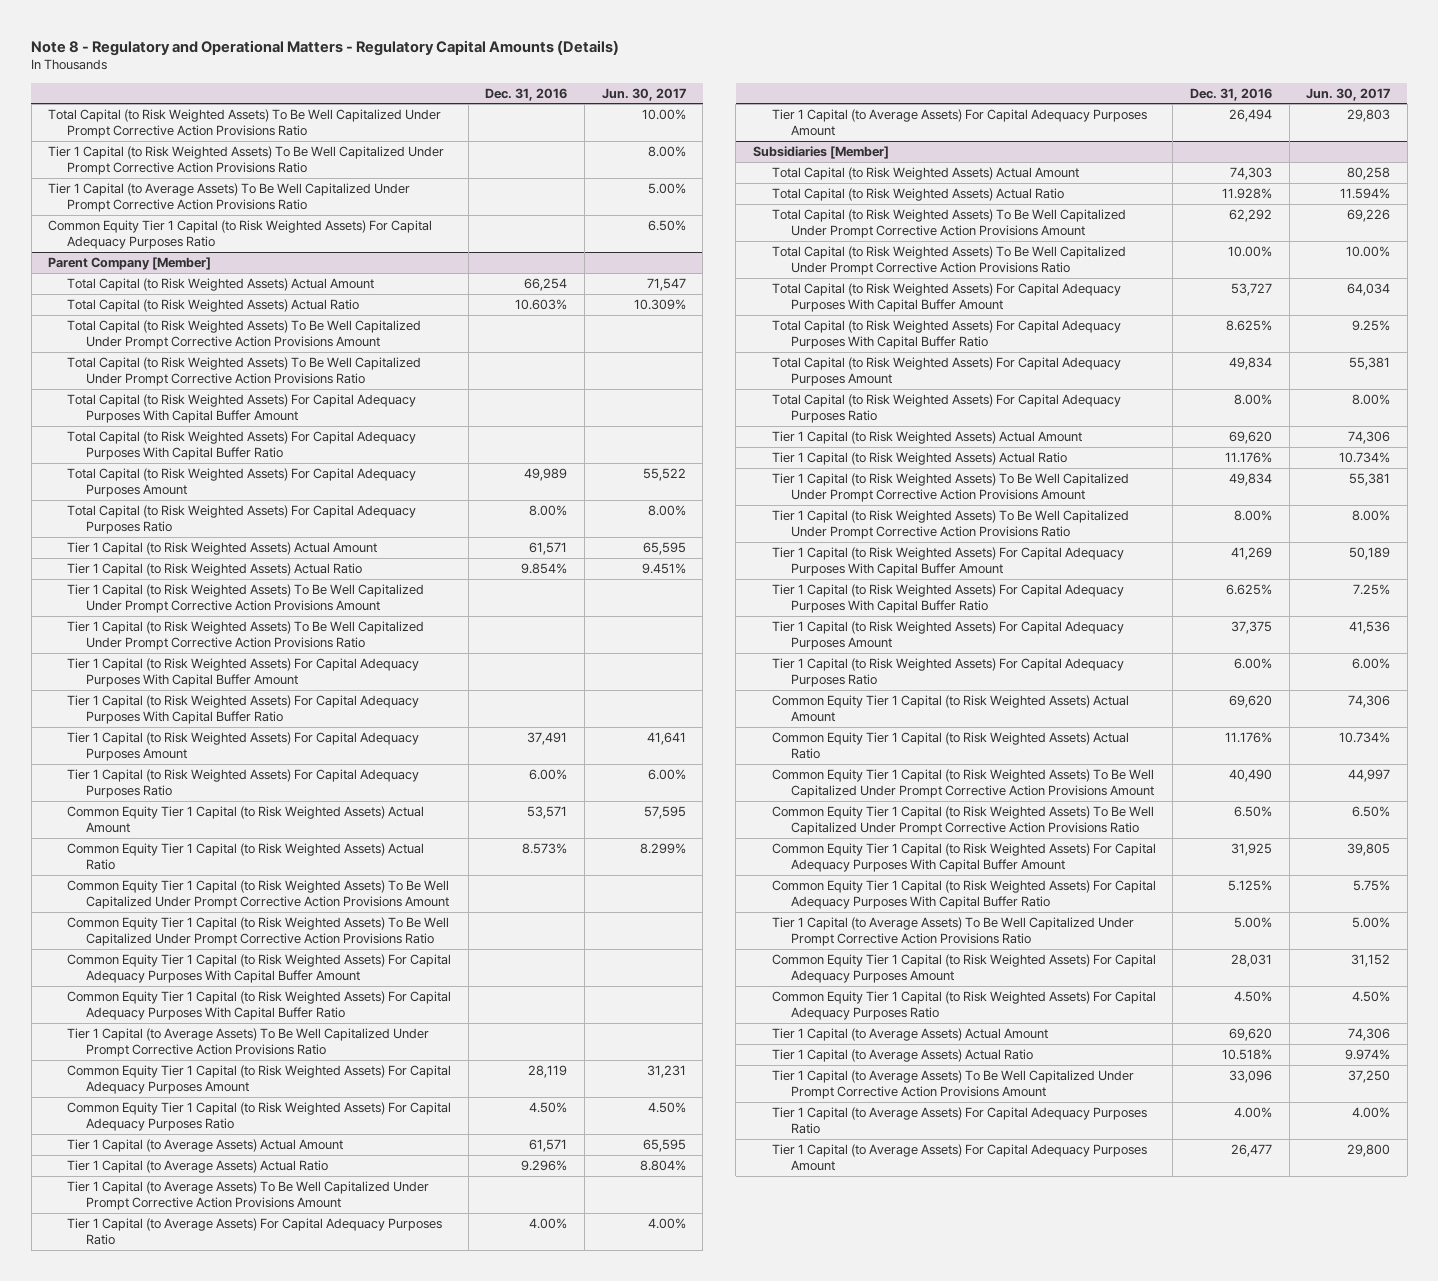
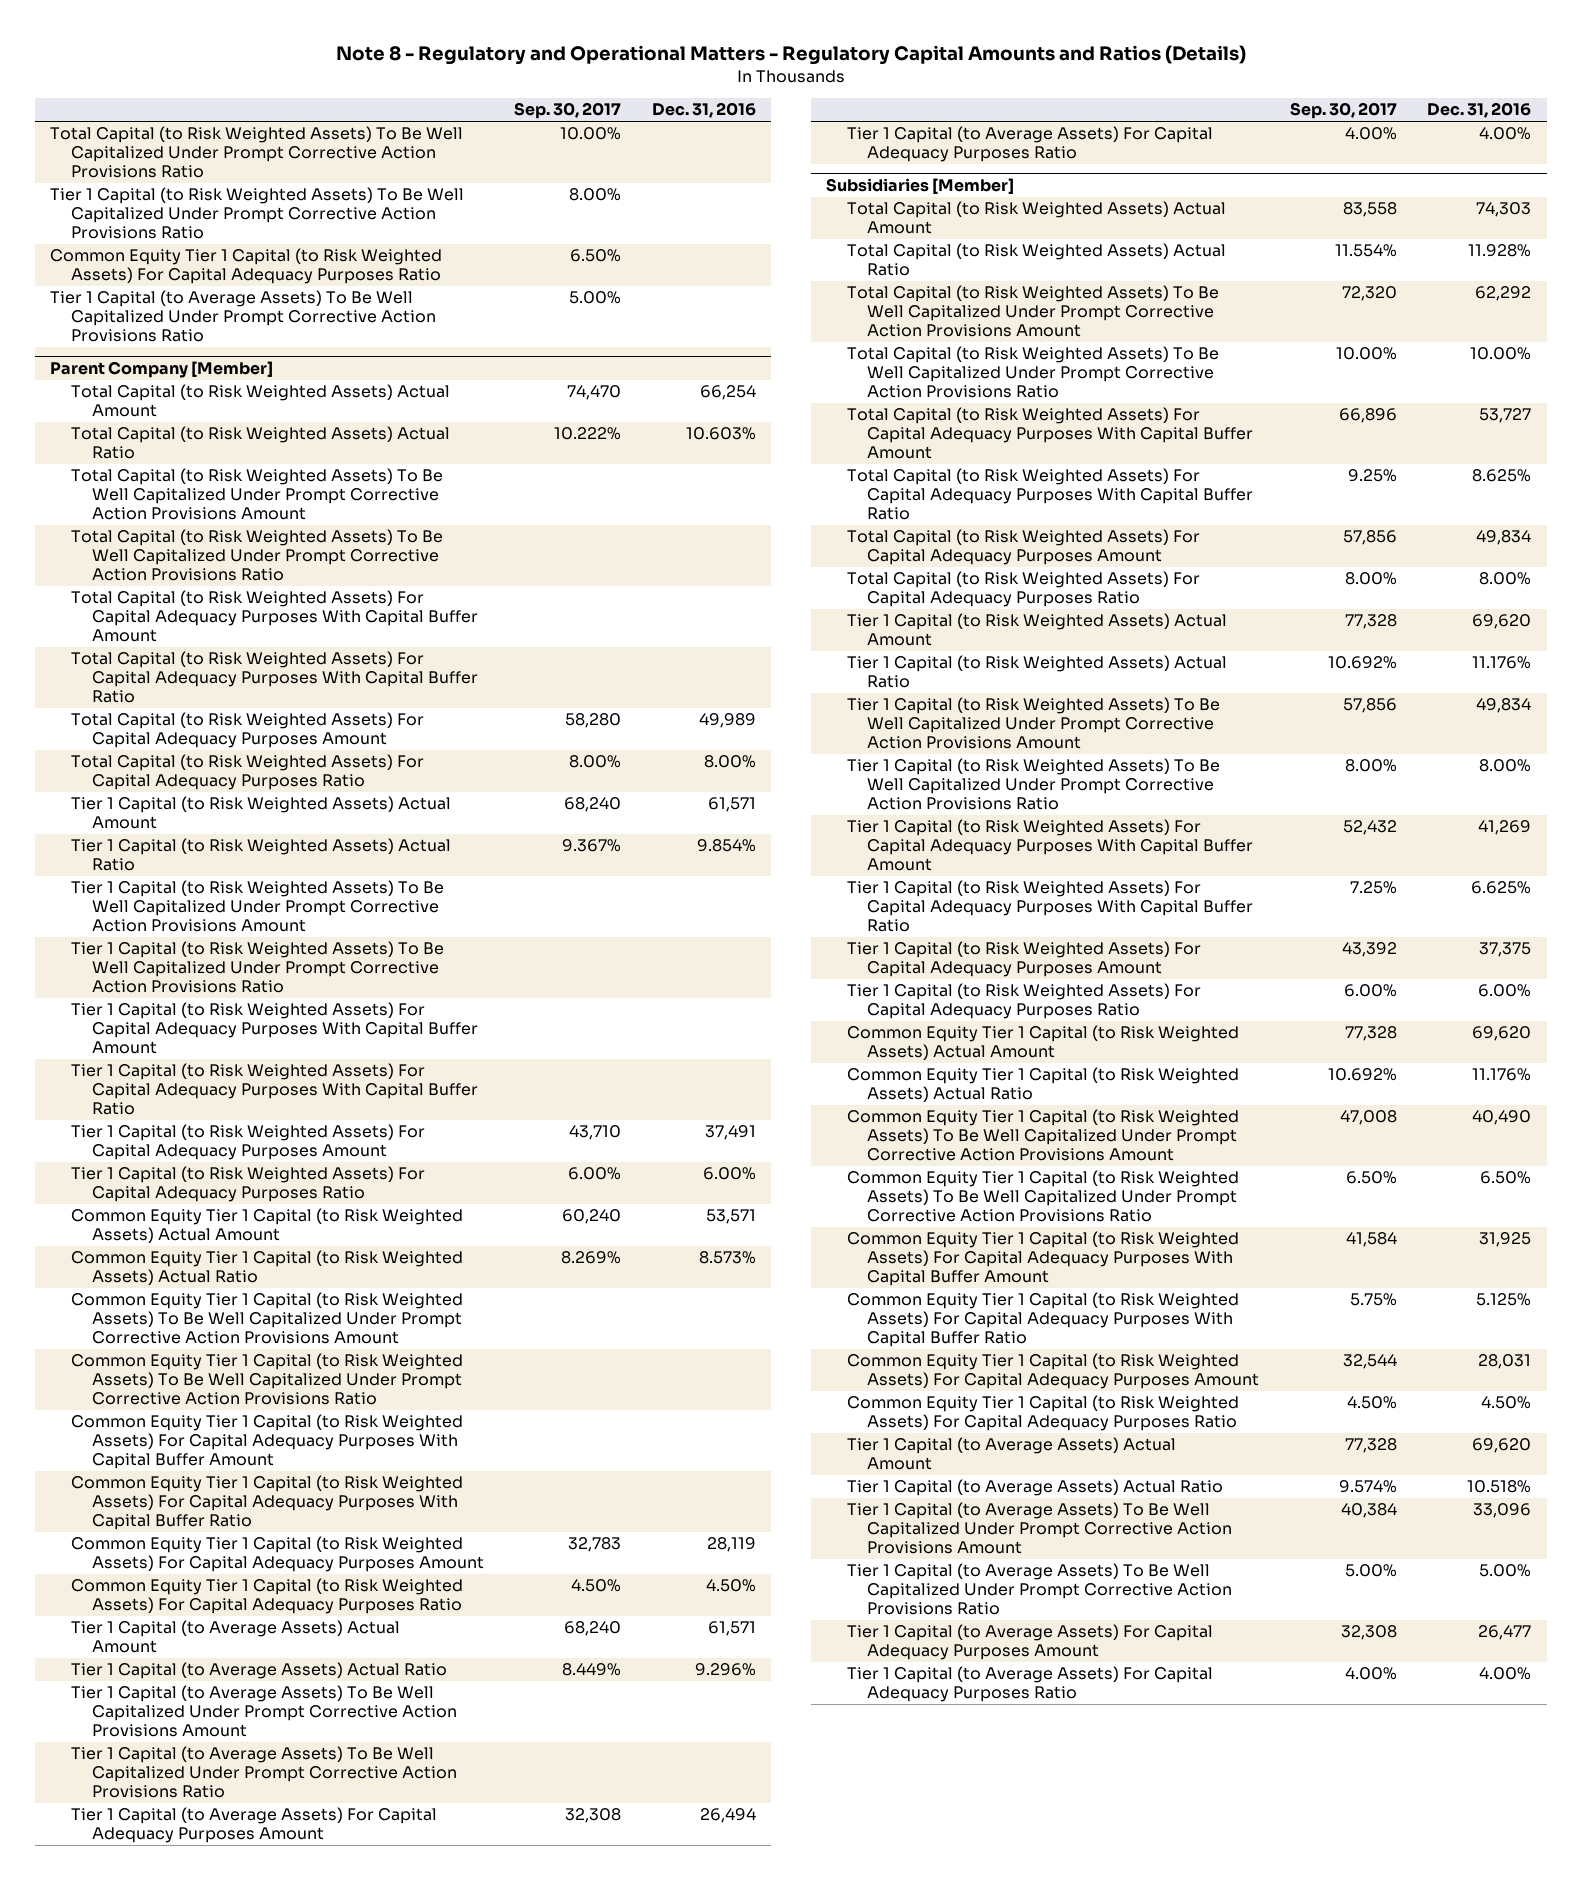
[31,39,620,56] Note 8 - Regulatory and Operational Matters - Regulatory Capital Amounts (Details) -> [335,45,1246,66] Note 8 - Regulatory and Operational Matters - Regulatory Capital Amounts and Ratios (Details)
[601,87,686,101] Jun. 30, 2017 -> none
none -> [514,102,622,120] Sep. 30, 2017
[48,182,411,213] Tier 1 Capital (to Average Assets) To Be Well Capitalized Under Prompt Corrective Action Provisions Ratio -> [50,290,437,343] Tier 1 Capital (to Average Assets) To Be Well Capitalized Under Prompt Corrective Action Provisions Ratio
[67,1027,430,1058] Tier 1 Capital (to Average Assets) To Be Well Capitalized Under Prompt Corrective Action Provisions Ratio -> [71,1746,457,1799] Tier 1 Capital (to Average Assets) To Be Well Capitalized Under Prompt Corrective Action Provisions Ratio
[67,1217,443,1246] Tier 1 Capital (to Average Assets) For Capital Adequacy Purposes Ratio -> [846,126,1213,163] Tier 1 Capital (to Average Assets) For Capital Adequacy Purposes Ratio
[771,916,1134,947] Tier 1 Capital (to Average Assets) To Be Well Capitalized Under Prompt Corrective Action Provisions Ratio -> [846,1563,1233,1616] Tier 1 Capital (to Average Assets) To Be Well Capitalized Under Prompt Corrective Action Provisions Ratio
[771,1106,1147,1135] Tier 1 Capital (to Average Assets) For Capital Adequacy Purposes Ratio -> [846,1666,1213,1703] Tier 1 Capital (to Average Assets) For Capital Adequacy Purposes Ratio

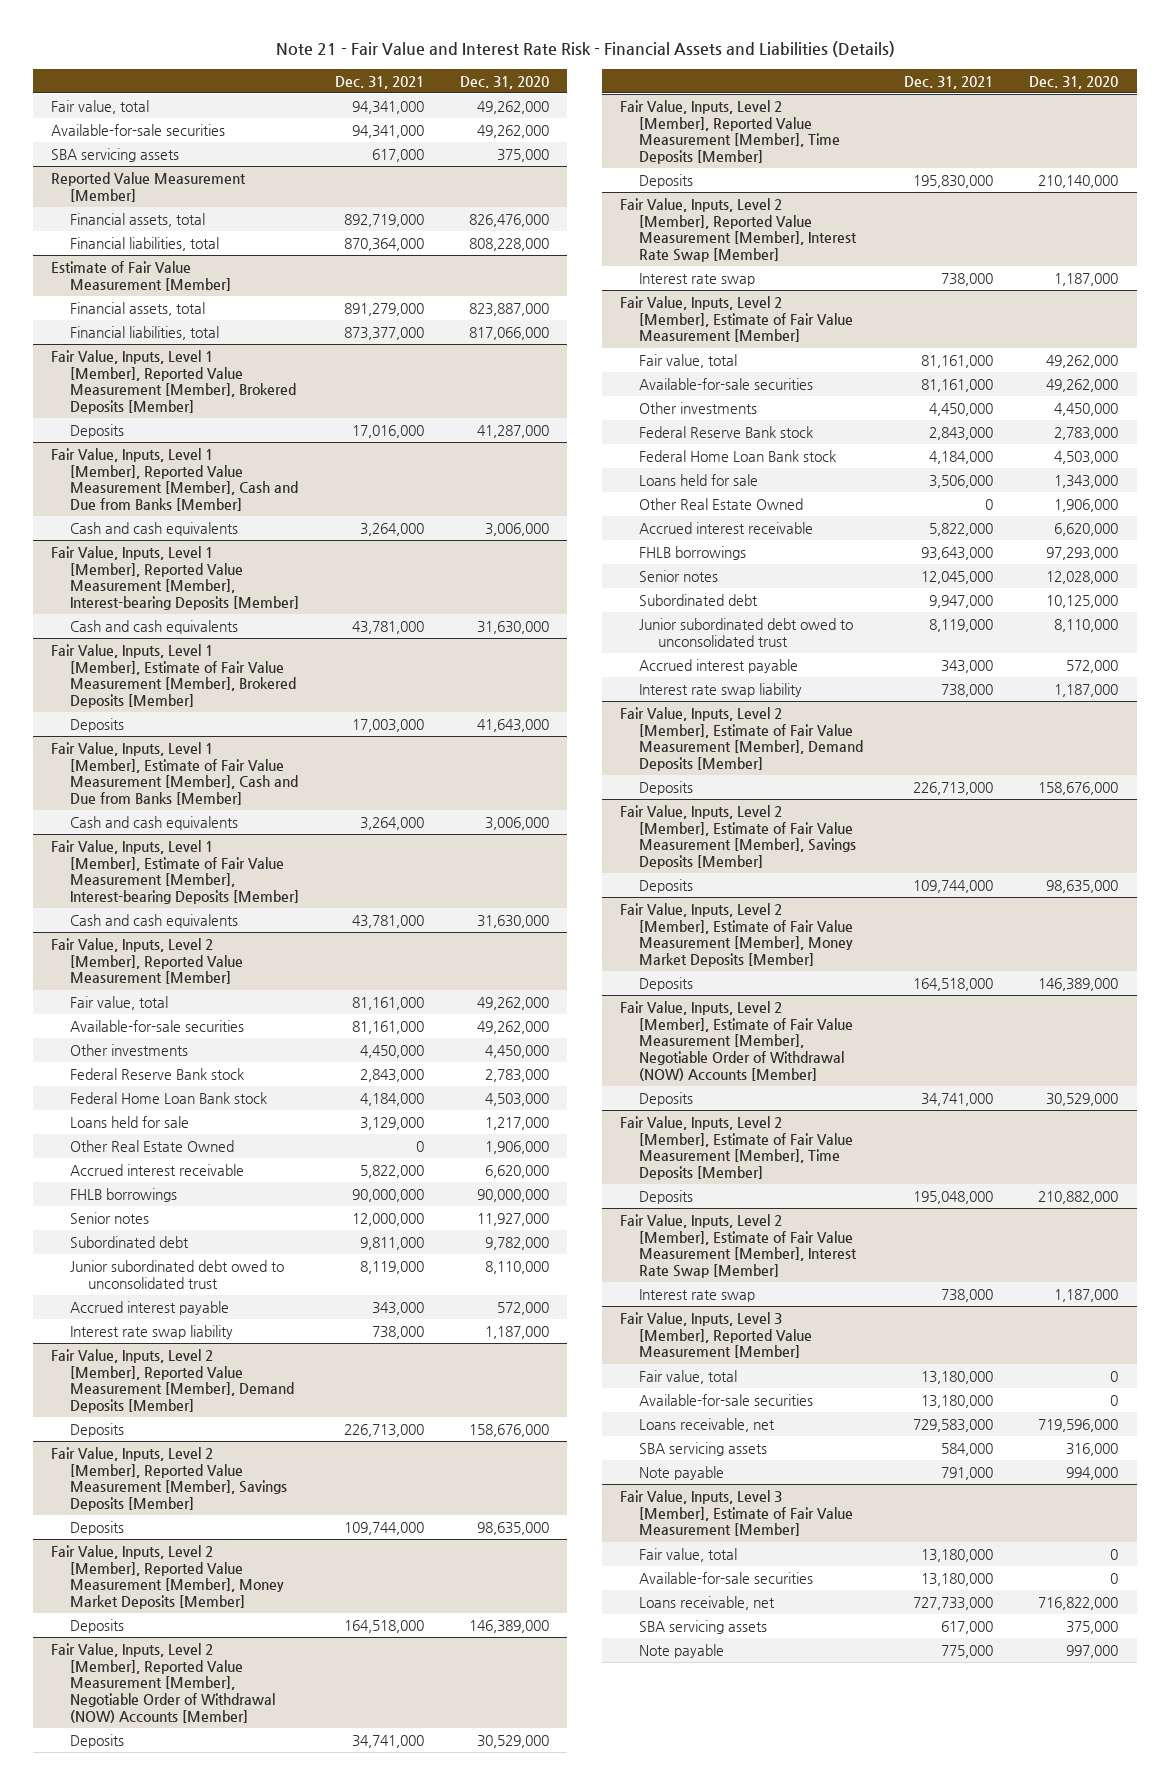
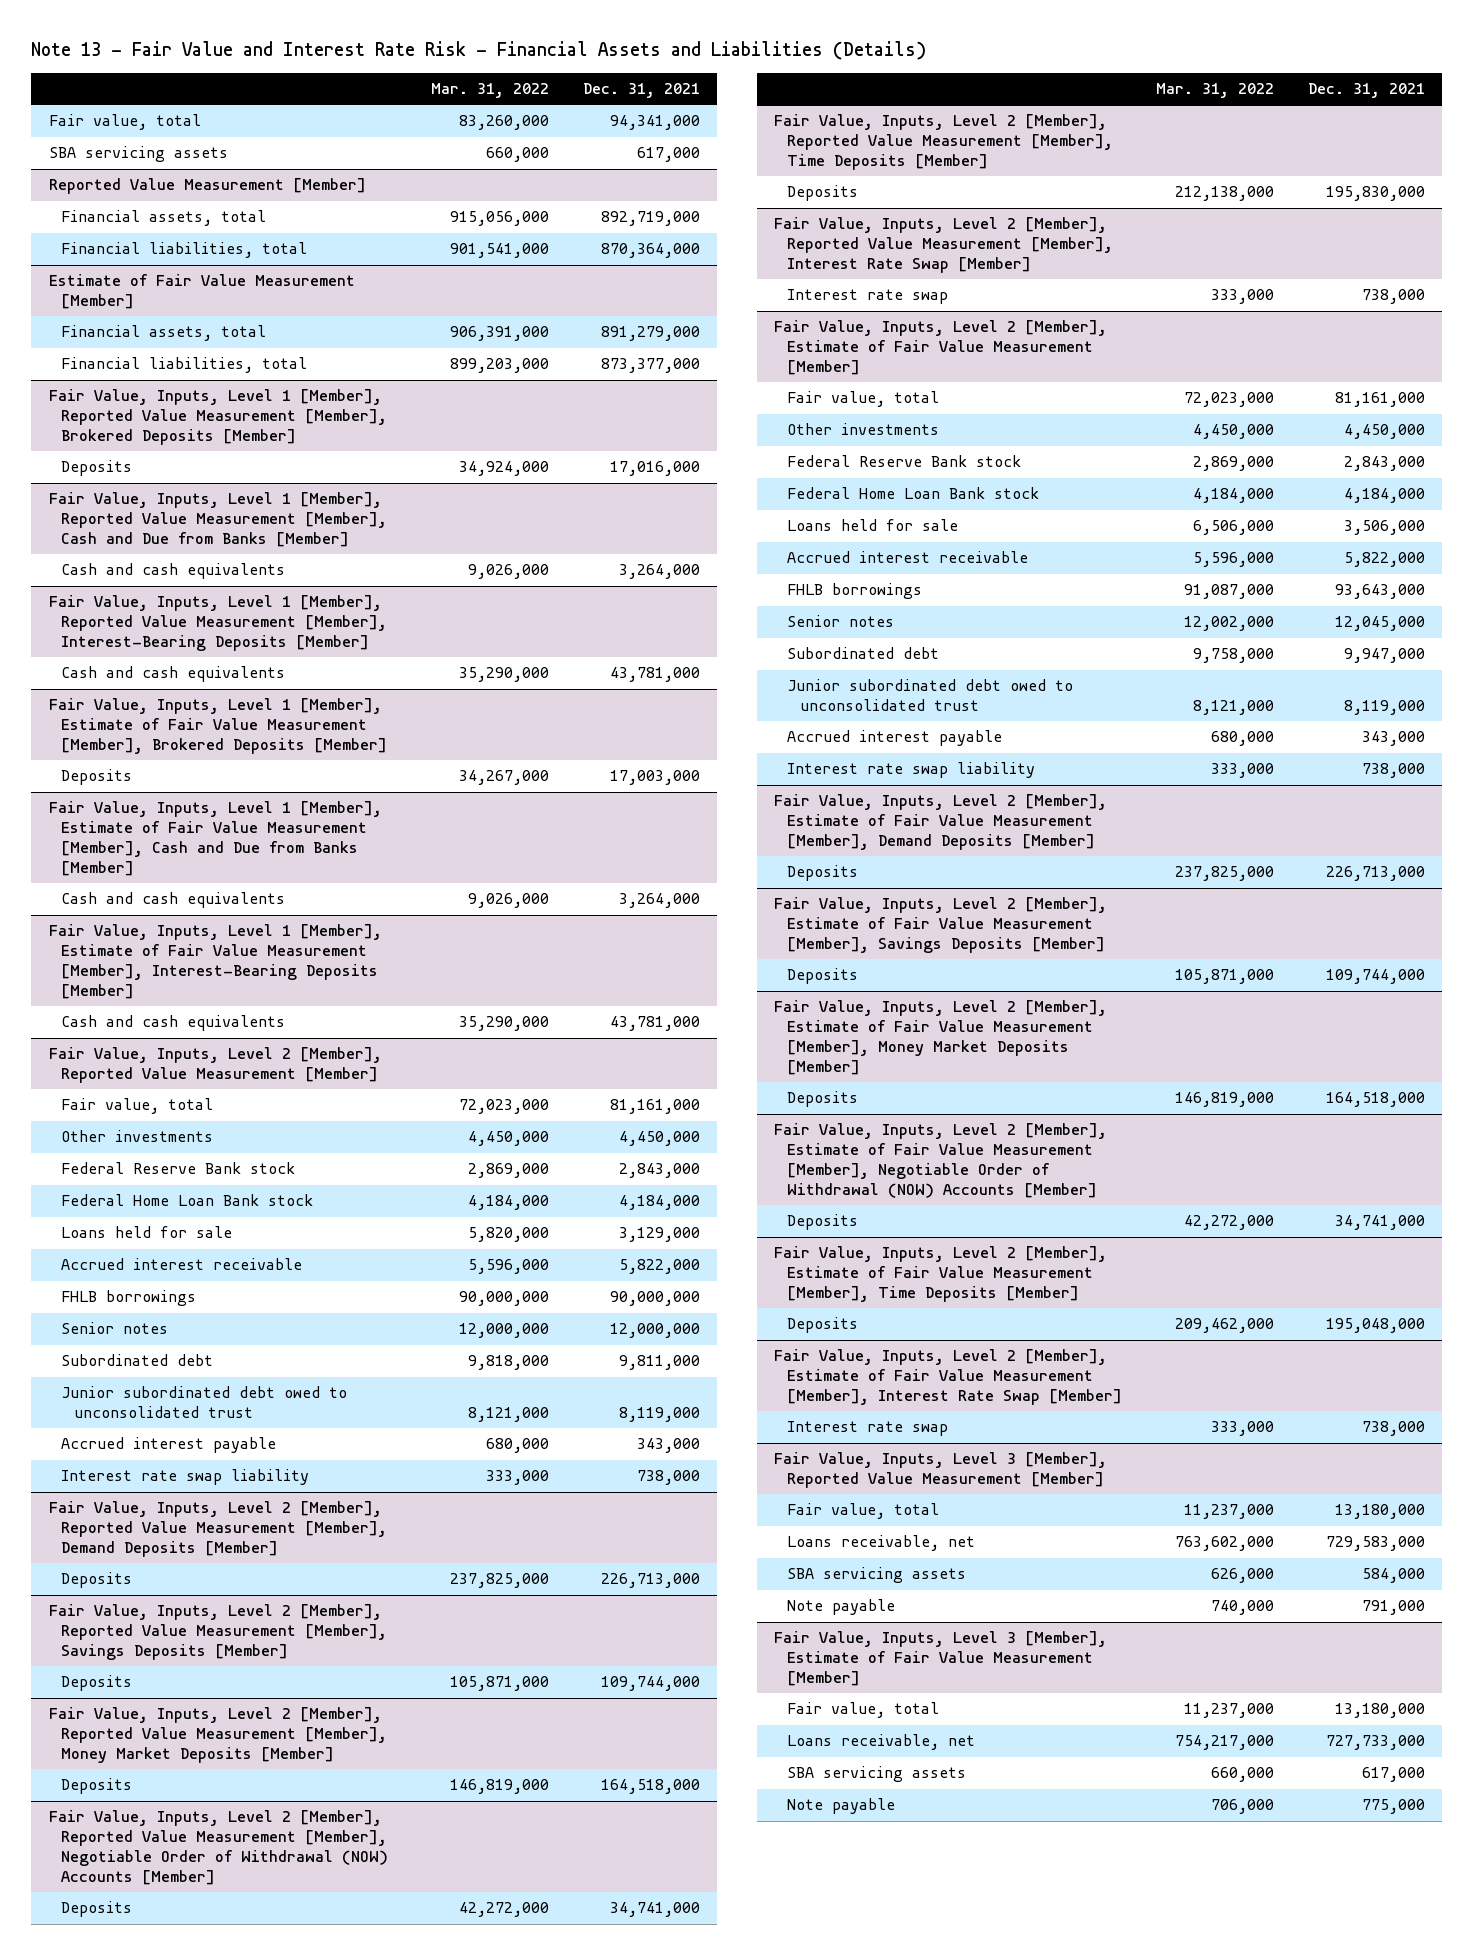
[275,41,895,58] Note 21 - Fair Value and Interest Rate Risk - Financial Assets and Liabilities (Details) -> [31,41,927,61] Note 13 - Fair Value and Interest Rate Risk - Financial Assets and Liabilities (Details)
[460,75,550,89] Dec. 31, 2020 -> none
none -> [430,82,549,98] Mar. 31, 2022
[50,124,225,137] Available-for-sale securities -> none
[50,546,299,610] Fair Value, Inputs, Level 1 [Member], Reported Value Measurement [Member], Interest-bearing Deposits [Member] -> [48,595,388,652] Fair Value, Inputs, Level 1 [Member], Reported Value Measurement [Member], Interest-Bearing Deposits [Member]
[50,840,299,904] Fair Value, Inputs, Level 1 [Member], Estimate of Fair Value Measurement [Member], Interest-bearing Deposits [Member] -> [48,924,382,999] Fair Value, Inputs, Level 1 [Member], Estimate of Fair Value Measurement [Member], Interest-Bearing Deposits [Member]
[69,1020,244,1033] Available-for-sale securities -> none
[69,1140,234,1153] Other Real Estate Owned -> none
[639,378,814,391] Available-for-sale securities -> none
[639,498,804,511] Other Real Estate Owned -> none
[639,1394,814,1407] Available-for-sale securities -> none
[639,1572,814,1585] Available-for-sale securities -> none

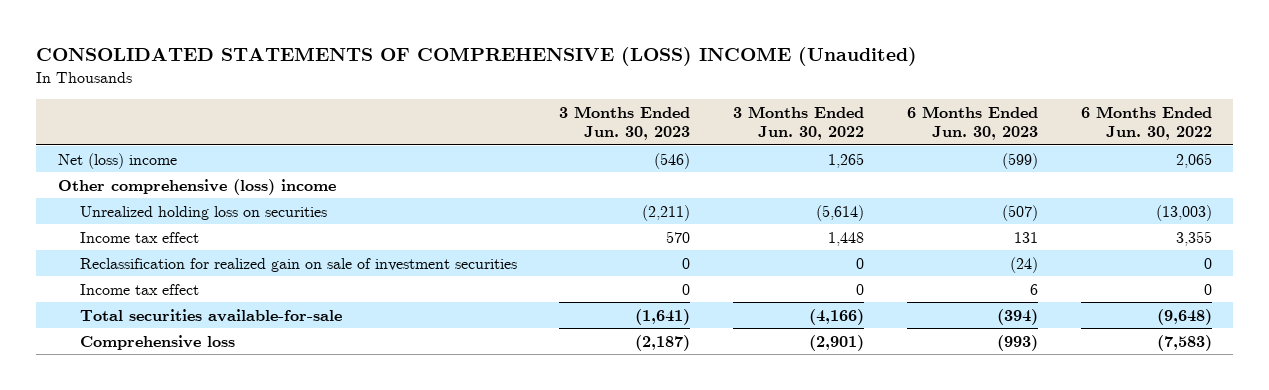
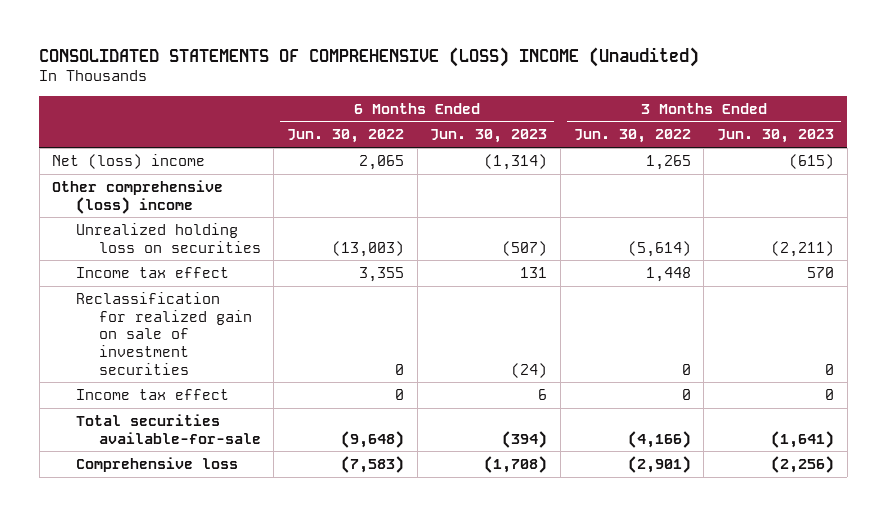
[654,152,691,169] (546) -> [788,153,834,169] (615)
[1002,152,1039,169] (599) -> [484,153,548,170] (1,314)
[635,334,691,351] (2,187) -> [770,455,834,473] (2,256)
[997,334,1039,351] (993) -> [484,455,548,473] (1,708)

